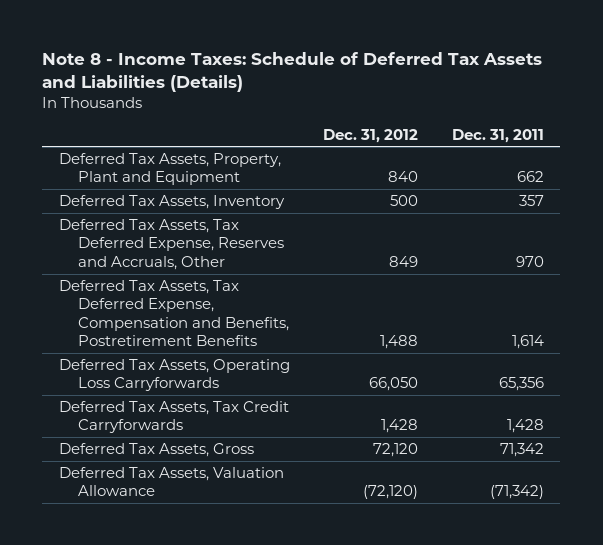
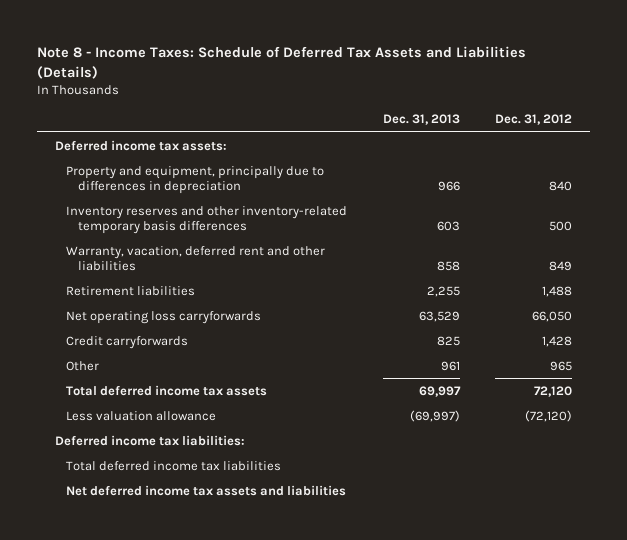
[451,128,544,143] Dec. 31, 2011 -> none
none -> [382,114,460,126] Dec. 31, 2013
none -> [54,139,227,151] Deferred income tax assets:
[58,152,281,186] Deferred Tax Assets, Property, Plant and Equipment -> [66,165,325,194] Property and equipment, principally due to differences in depreciation
[58,194,285,209] Deferred Tax Assets, Inventory -> [66,205,348,234] Inventory reserves and other inventory-related temporary basis differences
[58,218,284,270] Deferred Tax Assets, Tax Deferred Expense, Reserves and Accruals, Other -> [66,245,326,271] Warranty, vacation, deferred rent and other liabilities
[58,279,289,347] Deferred Tax Assets, Tax Deferred Expense, Compensation and Benefits, Postretirement Benefits -> [66,285,196,296] Retirement liabilities
[58,358,290,392] Deferred Tax Assets, Operating Loss Carryforwards -> [66,310,262,324] Net operating loss carryforwards
[58,400,289,434] Deferred Tax Assets, Tax Credit Carryforwards -> [66,335,189,349] Credit carryforwards
none -> [66,360,100,371] Other
[58,442,254,457] Deferred Tax Assets, Gross -> [66,384,268,396] Total deferred income tax assets
[58,466,284,497] Deferred Tax Assets, Valuation Allowance -> [66,410,217,421] Less valuation allowance
none -> [54,434,245,446] Deferred income tax liabilities:
none -> [66,460,282,471] Total deferred income tax liabilities
none -> [66,484,347,496] Net deferred income tax assets and liabilities

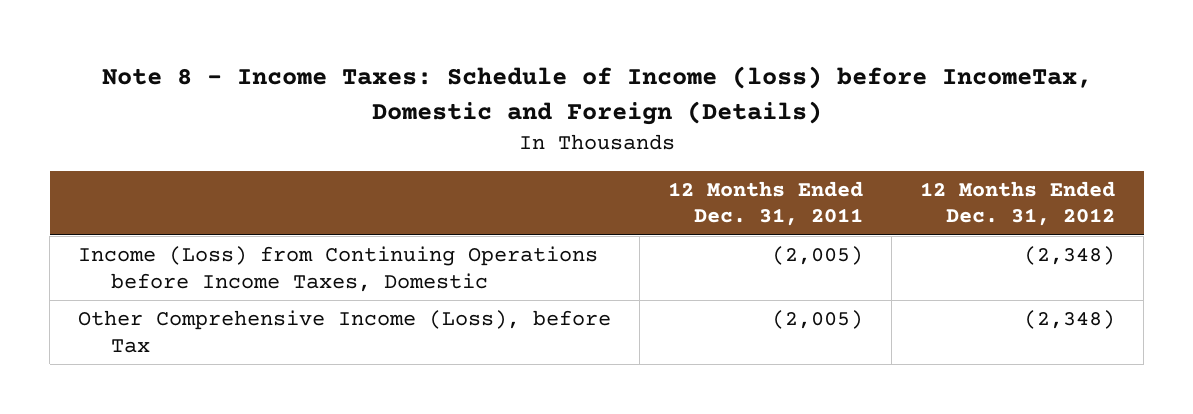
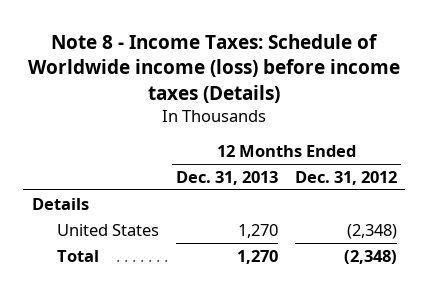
[101,66,1092,125] Note 8 - Income Taxes: Schedule of Income (loss) before IncomeTax, Domestic and Foreign (Details) -> [28,33,401,103] Note 8 - Income Taxes: Schedule of Worldwide income (loss) before income taxes (Details)
[668,181,864,227] 12 Months Ended Dec. 31, 2011 -> none
none -> [176,171,279,186] Dec. 31, 2013
none -> [31,197,89,210] Details
[78,246,599,292] Income (Loss) from Continuing Operations before Income Taxes, Domestic -> [57,223,160,236] United States
[78,310,612,353] Other Comprehensive Income (Loss), before Tax -> [57,249,100,262] Total

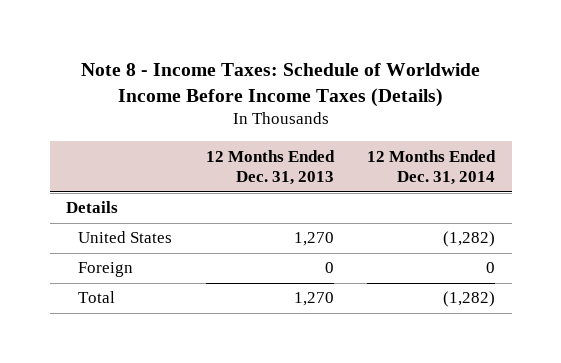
[28,33,401,103] Note 8 - Income Taxes: Schedule of Worldwide income (loss) before income taxes (Details) -> [80,62,480,107] Note 8 - Income Taxes: Schedule of Worldwide Income Before Income Taxes (Details)
[295,171,398,186] Dec. 31, 2012 -> none
none -> [367,149,497,186] 12 Months Ended Dec. 31, 2014
none -> [78,262,134,278] Foreign

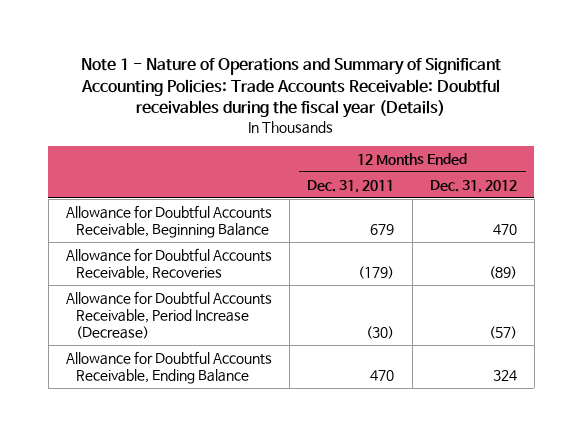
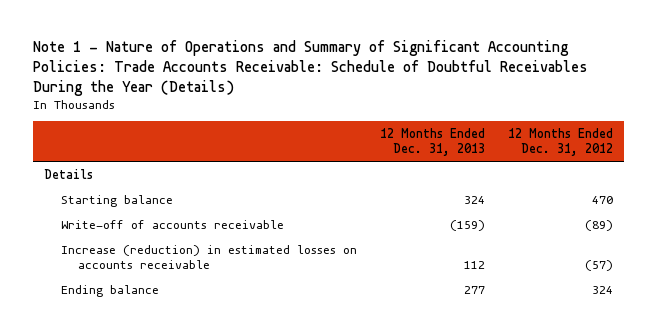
[81,58,502,119] Note 1 - Nature of Operations and Summary of Significant Accounting Policies: Trade Accounts Receivable: Doubtful receivables during the fiscal year (Details) -> [32,40,588,96] Note 1 - Nature of Operations and Summary of Significant Accounting Policies: Trade Accounts Receivable: Schedule of Doubtful Receivables During the Year (Details)
[307,179,395,193] Dec. 31, 2011 -> none
none -> [379,128,485,157] 12 Months Ended Dec. 31, 2013
none -> [44,168,94,179] Details
[66,204,273,239] Allowance for Doubtful Accounts Receivable, Beginning Balance -> [60,194,173,207] Starting balance
[66,247,273,281] Allowance for Doubtful Accounts Receivable, Recoveries -> [60,219,284,229] Write-off of accounts receivable
[66,290,273,340] Allowance for Doubtful Accounts Receivable, Period Increase (Decrease) -> [60,244,357,270] Increase (reduction) in estimated losses on accounts receivable
[66,350,273,385] Allowance for Doubtful Accounts Receivable, Ending Balance -> [60,284,159,297] Ending balance

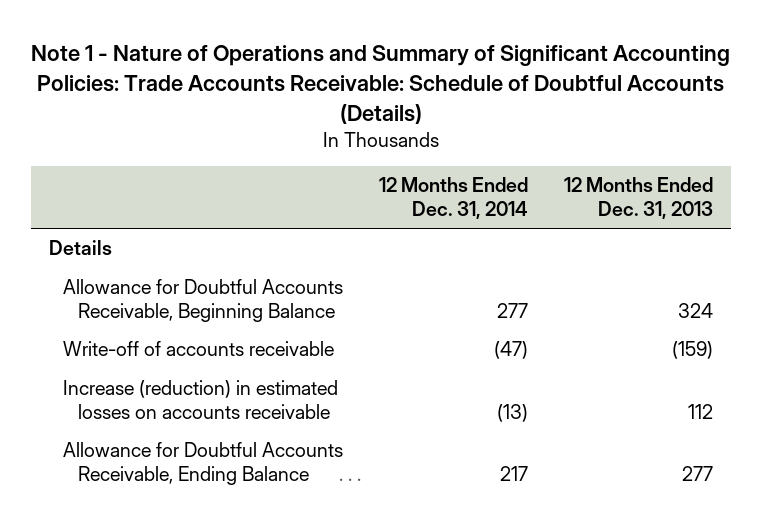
[32,40,588,96] Note 1 - Nature of Operations and Summary of Significant Accounting Policies: Trade Accounts Receivable: Schedule of Doubtful Receivables During the Year (Details) -> [30,44,730,124] Note 1 - Nature of Operations and Summary of Significant Accounting Policies: Trade Accounts Receivable: Schedule of Doubtful Accounts (Details)
[507,128,613,157] 12 Months Ended Dec. 31, 2012 -> none
none -> [379,177,529,220] 12 Months Ended Dec. 31, 2014
[60,194,173,207] Starting balance -> [63,279,344,323] Allowance for Doubtful Accounts Receivable, Beginning Balance
[60,284,159,297] Ending balance -> [63,442,344,486] Allowance for Doubtful Accounts Receivable, Ending Balance

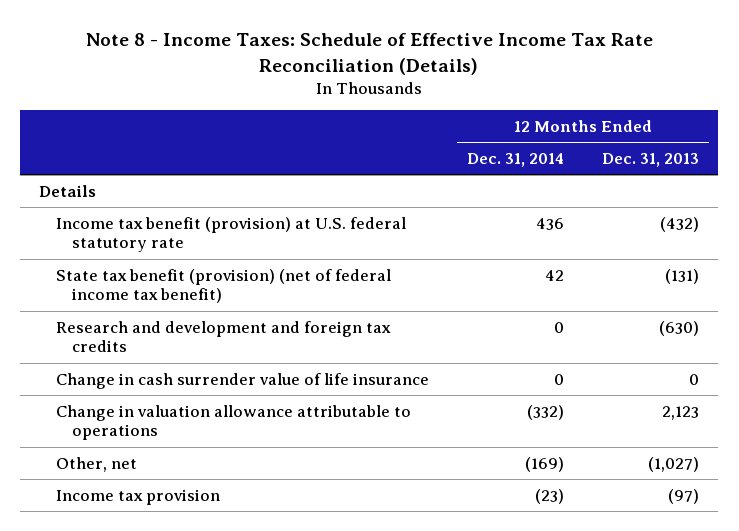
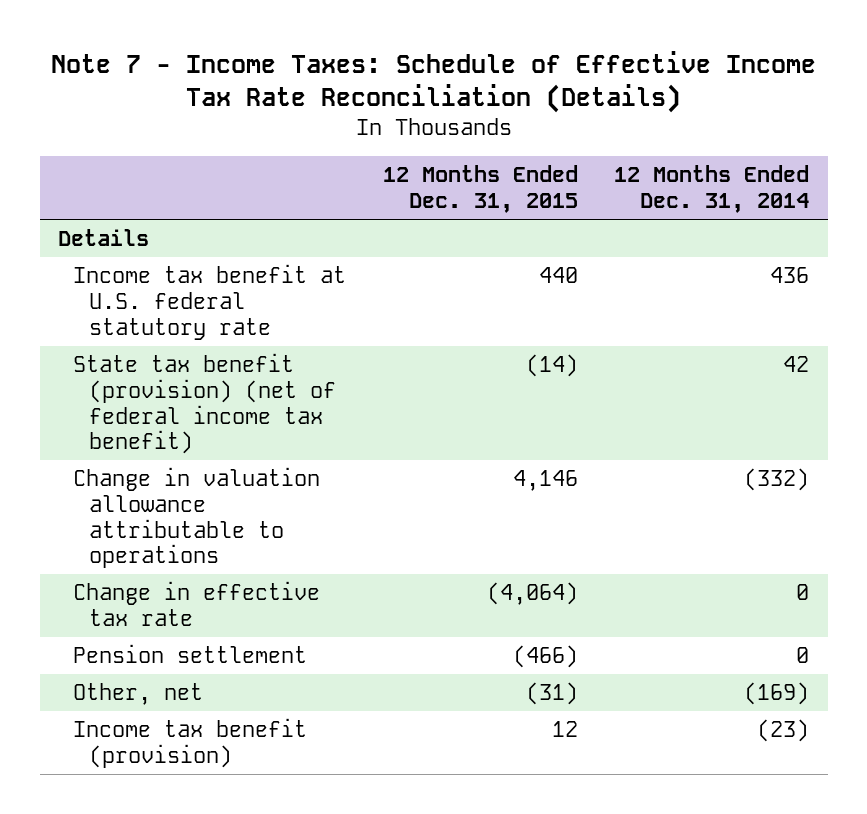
[86,33,654,75] Note 8 - Income Taxes: Schedule of Effective Income Tax Rate Reconciliation (Details) -> [50,50,816,114] Note 7 - Income Taxes: Schedule of Effective Income Tax Rate Reconciliation (Details)
[602,153,700,168] Dec. 31, 2013 -> none
none -> [382,165,578,214] 12 Months Ended Dec. 31, 2015
[55,216,406,253] Income tax benefit (provision) at U.S. federal statutory rate -> [73,263,347,340] Income tax benefit at U.S. federal statutory rate
[55,320,391,353] Research and development and foreign tax credits -> none
[55,372,429,389] Change in cash surrender value of life insurance -> none
none -> [73,580,321,626] Change in effective tax rate
none -> [73,643,308,663] Pension settlement
[55,488,220,505] Income tax provision -> [73,717,308,768] Income tax benefit (provision)

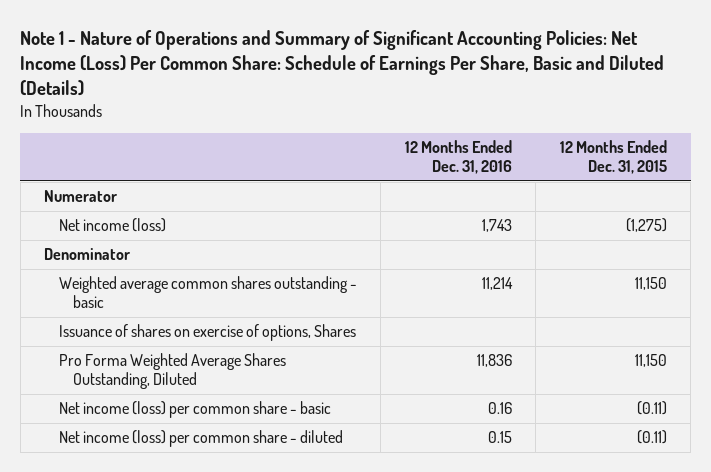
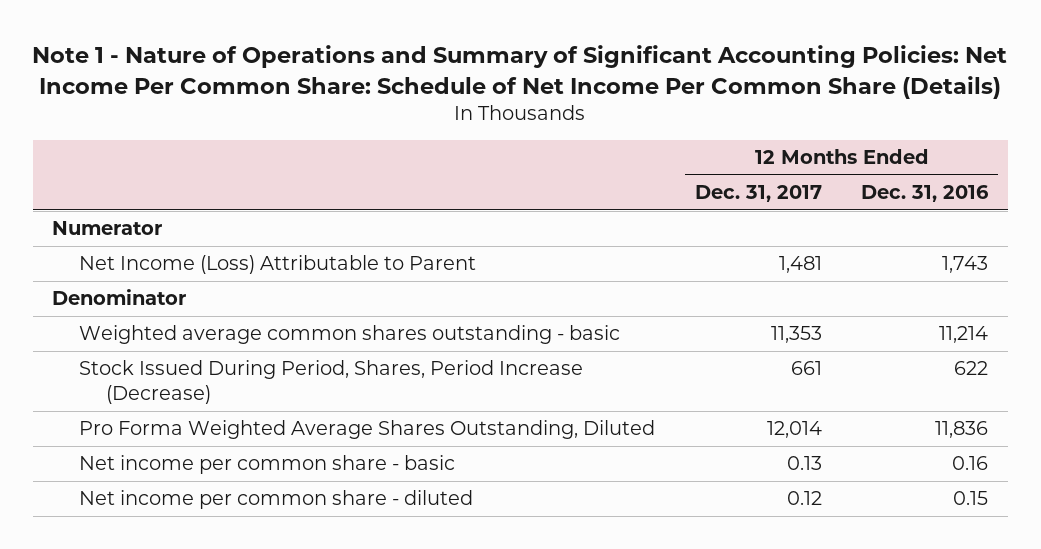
[20,30,665,97] Note 1 - Nature of Operations and Summary of Significant Accounting Policies: Net Income (Loss) Per Common Share: Schedule of Earnings Per Share, Basic and Diluted (Details) -> [32,45,1008,99] Note 1 - Nature of Operations and Summary of Significant Accounting Policies: Net Income Per Common Share: Schedule of Net Income Per Common Share (Details)
[559,140,667,175] 12 Months Ended Dec. 31, 2015 -> none
none -> [694,185,822,203] Dec. 31, 2017
[58,218,166,233] Net income (loss) -> [79,255,477,275] Net Income (Loss) Attributable to Parent
[58,324,356,342] Issuance of shares on exercise of options, Shares -> none
none -> [79,360,584,405] Stock Issued During Period, Shares, Period Increase (Decrease)
[58,401,331,419] Net income (loss) per common share - basic -> [79,455,456,475] Net income per common share - basic
[58,430,343,448] Net income (loss) per common share - diluted -> [79,490,474,510] Net income per common share - diluted

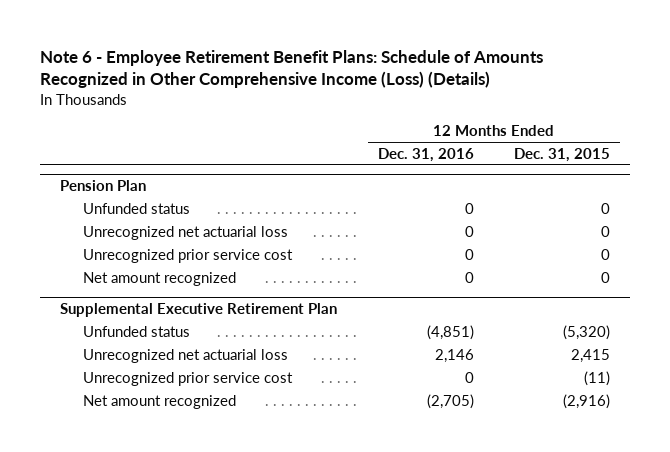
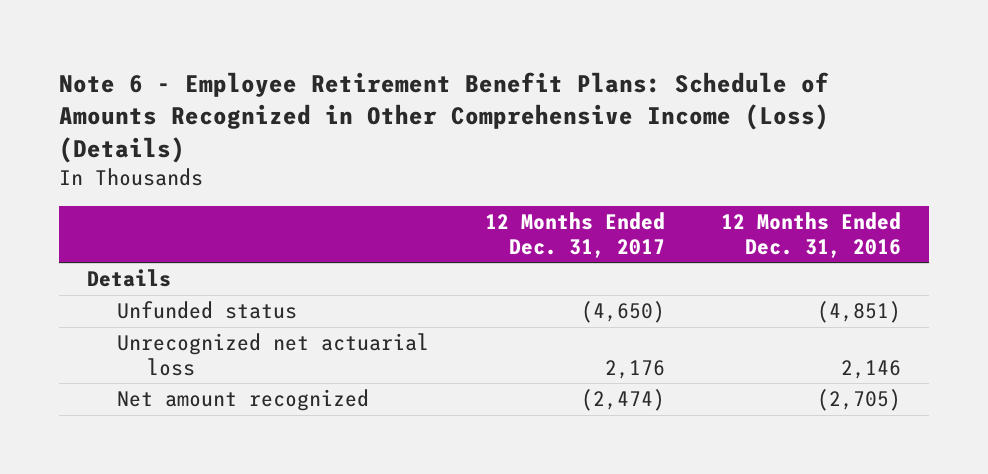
[514,147,611,162] Dec. 31, 2015 -> none
none -> [484,212,665,258] 12 Months Ended Dec. 31, 2017
[60,180,147,192] Pension Plan -> none
[82,202,190,214] Unfunded status -> none
[82,225,288,240] Unrecognized net actuarial loss -> none
[82,248,293,263] Unrecognized prior service cost -> none
[82,271,236,286] Net amount recognized -> none
[60,303,338,318] Supplemental Executive Retirement Plan -> none
none -> [87,269,172,288] Details
[82,371,293,386] Unrecognized prior service cost -> none

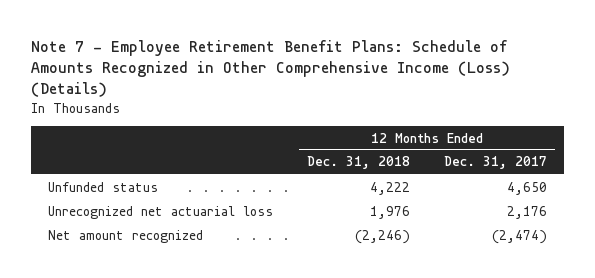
[59,71,830,163] Note 6 - Employee Retirement Benefit Plans: Schedule of Amounts Recognized in Other Comprehensive Income (Loss) (Details) -> [31,40,511,98] Note 7 - Employee Retirement Benefit Plans: Schedule of Amounts Recognized in Other Comprehensive Income (Loss) (Details)
[720,212,901,258] 12 Months Ended Dec. 31, 2016 -> none
none -> [306,156,410,170] Dec. 31, 2018
[87,269,172,288] Details -> none
[580,301,665,324] (4,650) -> [506,181,547,195] 4,650

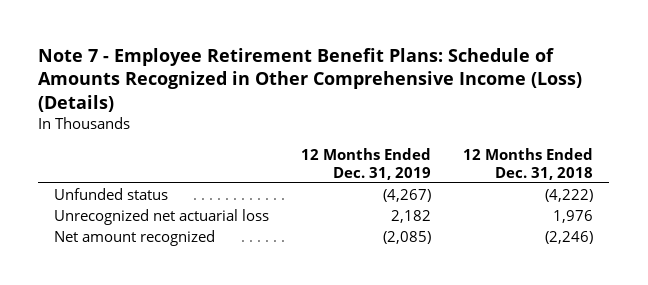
[443,156,547,170] Dec. 31, 2017 -> none
none -> [301,147,432,180] 12 Months Ended Dec. 31, 2019
[369,181,410,195] 4,222 -> [545,189,594,203] (4,222)

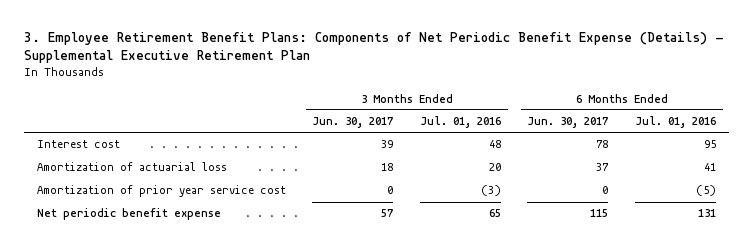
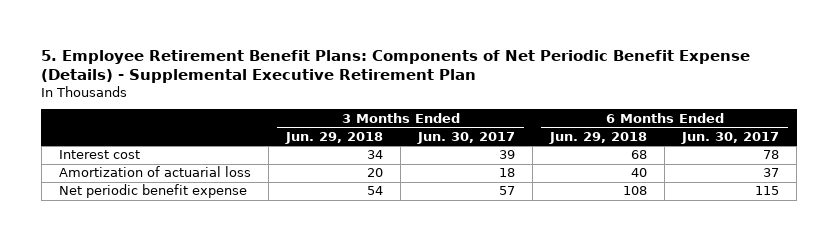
[23,31,724,63] 3. Employee Retirement Benefit Plans: Components of Net Periodic Benefit Expense (Details) - Supplemental Executive Retirement Plan -> [41,49,751,84] 5. Employee Retirement Benefit Plans: Components of Net Periodic Benefit Expense (Details) - Supplemental Executive Retirement Plan
[419,116,501,129] Jul. 01, 2016 -> none
[634,116,716,129] Jul. 01, 2016 -> none
none -> [285,131,384,144] Jun. 29, 2018
none -> [549,131,648,144] Jun. 29, 2018
[36,185,286,198] Amortization of prior year service cost -> none

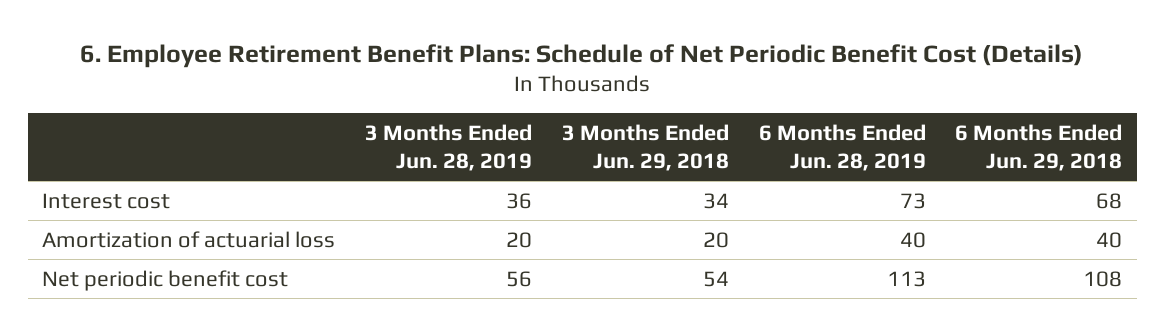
[41,49,751,84] 5. Employee Retirement Benefit Plans: Components of Net Periodic Benefit Expense (Details) - Supplemental Executive Retirement Plan -> [80,43,1084,68] 6. Employee Retirement Benefit Plans: Schedule of Net Periodic Benefit Cost (Details)
[417,131,516,144] Jun. 30, 2017 -> none
[681,131,780,144] Jun. 30, 2017 -> none
none -> [365,123,533,171] 3 Months Ended Jun. 28, 2019
none -> [758,123,926,171] 6 Months Ended Jun. 28, 2019
[58,184,247,199] Net periodic benefit expense -> [42,269,289,291] Net periodic benefit cost

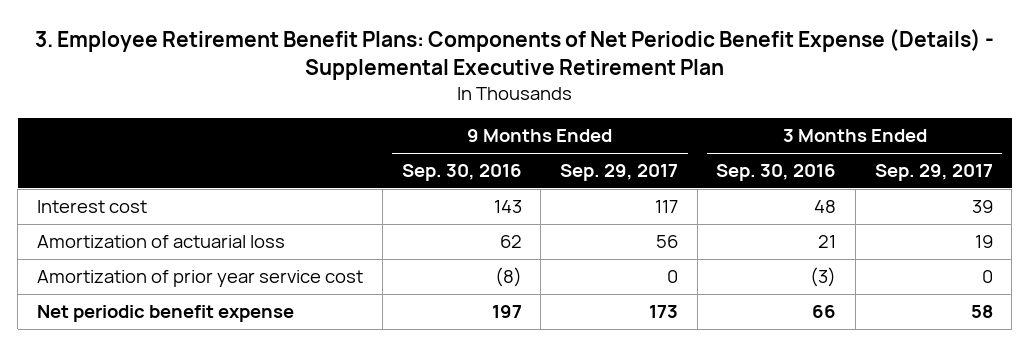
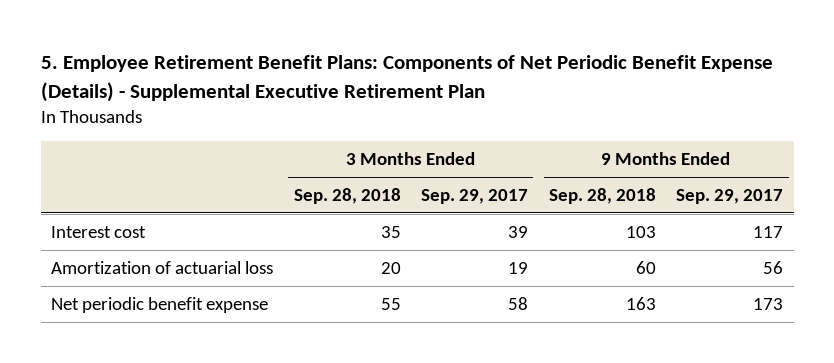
[34,28,994,81] 3. Employee Retirement Benefit Plans: Components of Net Periodic Benefit Expense (Details) - Supplemental Executive Retirement Plan -> [40,55,773,102] 5. Employee Retirement Benefit Plans: Components of Net Periodic Benefit Expense (Details) - Supplemental Executive Retirement Plan
[401,164,522,182] Sep. 30, 2016 -> none
[716,164,837,182] Sep. 30, 2016 -> none
none -> [293,187,401,204] Sep. 28, 2018
none -> [548,187,656,204] Sep. 28, 2018
[37,270,364,288] Amortization of prior year service cost -> none

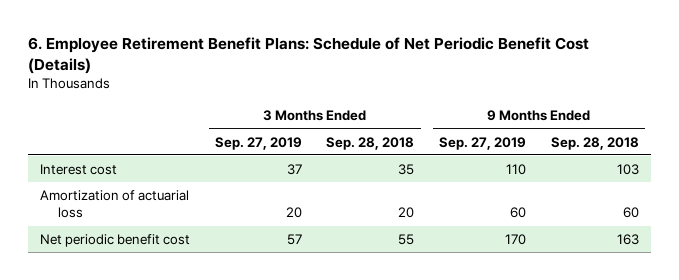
[40,55,773,102] 5. Employee Retirement Benefit Plans: Components of Net Periodic Benefit Expense (Details) - Supplemental Executive Retirement Plan -> [27,36,589,75] 6. Employee Retirement Benefit Plans: Schedule of Net Periodic Benefit Cost (Details)
[421,188,529,204] Sep. 29, 2017 -> none
[676,188,784,204] Sep. 29, 2017 -> none
none -> [214,136,302,150] Sep. 27, 2019
none -> [439,136,527,150] Sep. 27, 2019
[50,296,268,313] Net periodic benefit expense -> [40,234,191,248] Net periodic benefit cost

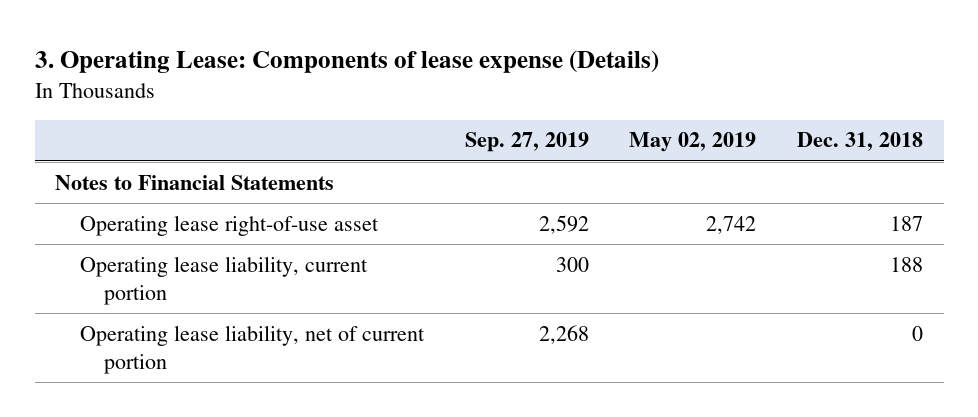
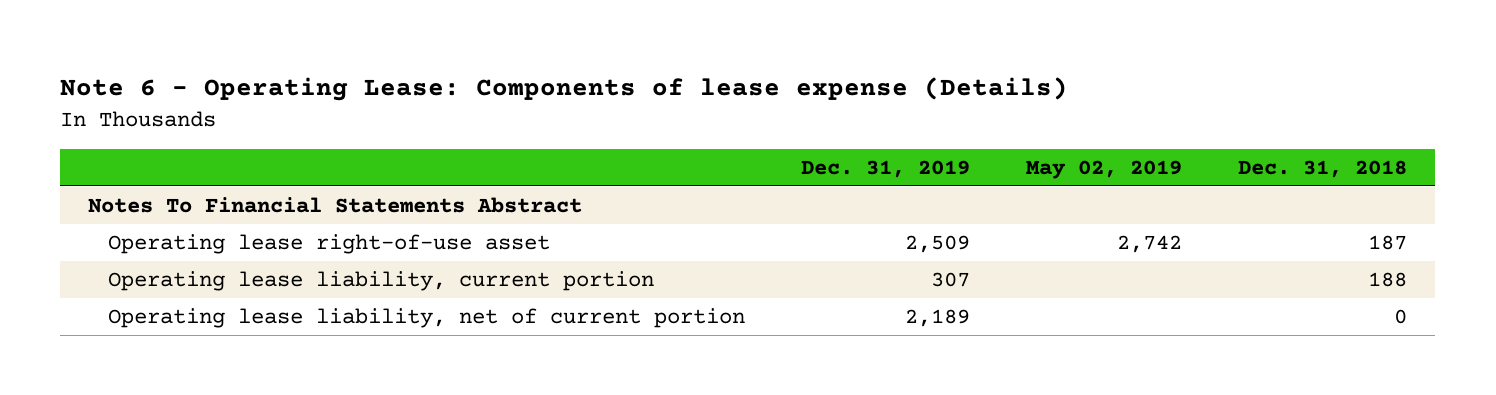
[34,50,659,74] 3. Operating Lease: Components of lease expense (Details) -> [60,77,1069,102] Note 6 - Operating Lease: Components of lease expense (Details)
[464,132,589,153] Sep. 27, 2019 -> none
none -> [801,159,971,178] Dec. 31, 2019
[55,174,335,190] Notes to Financial Statements -> [88,197,583,214] Notes To Financial Statements Abstract

